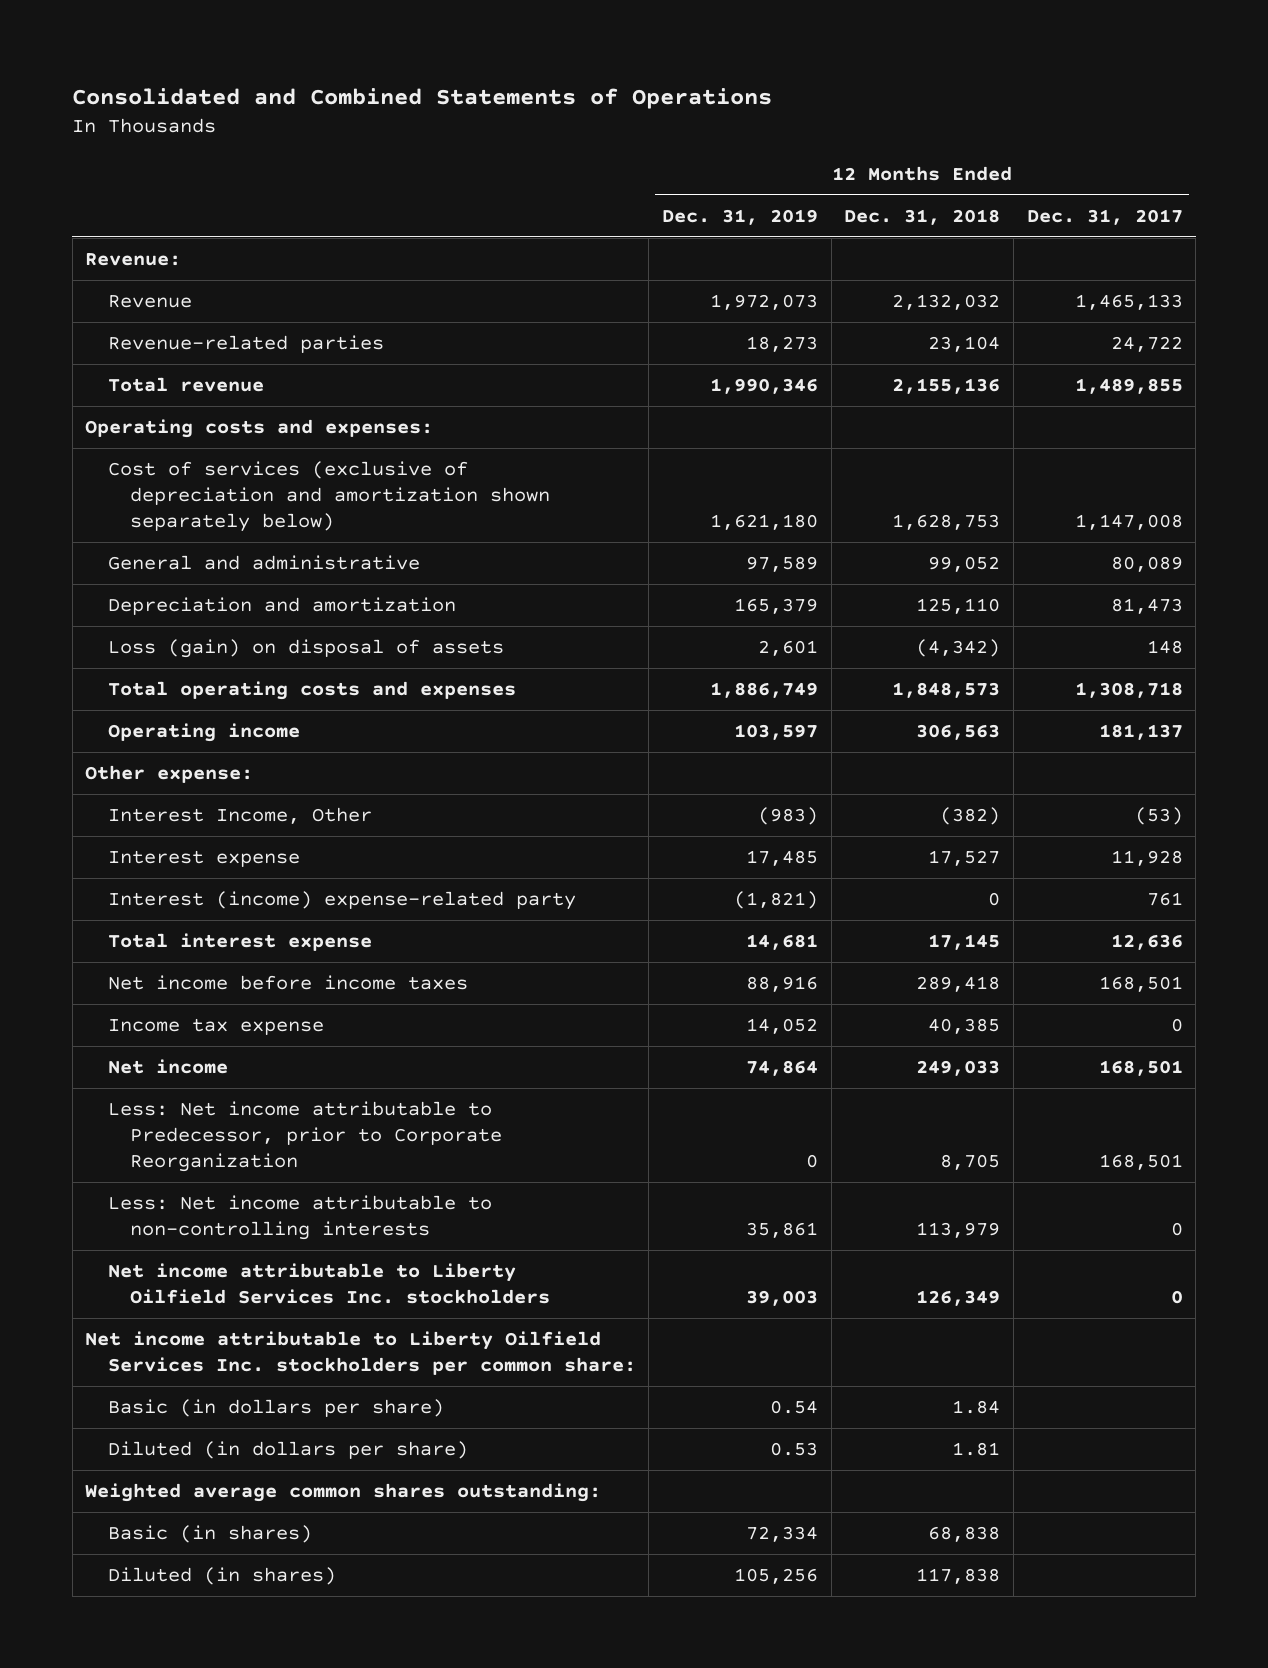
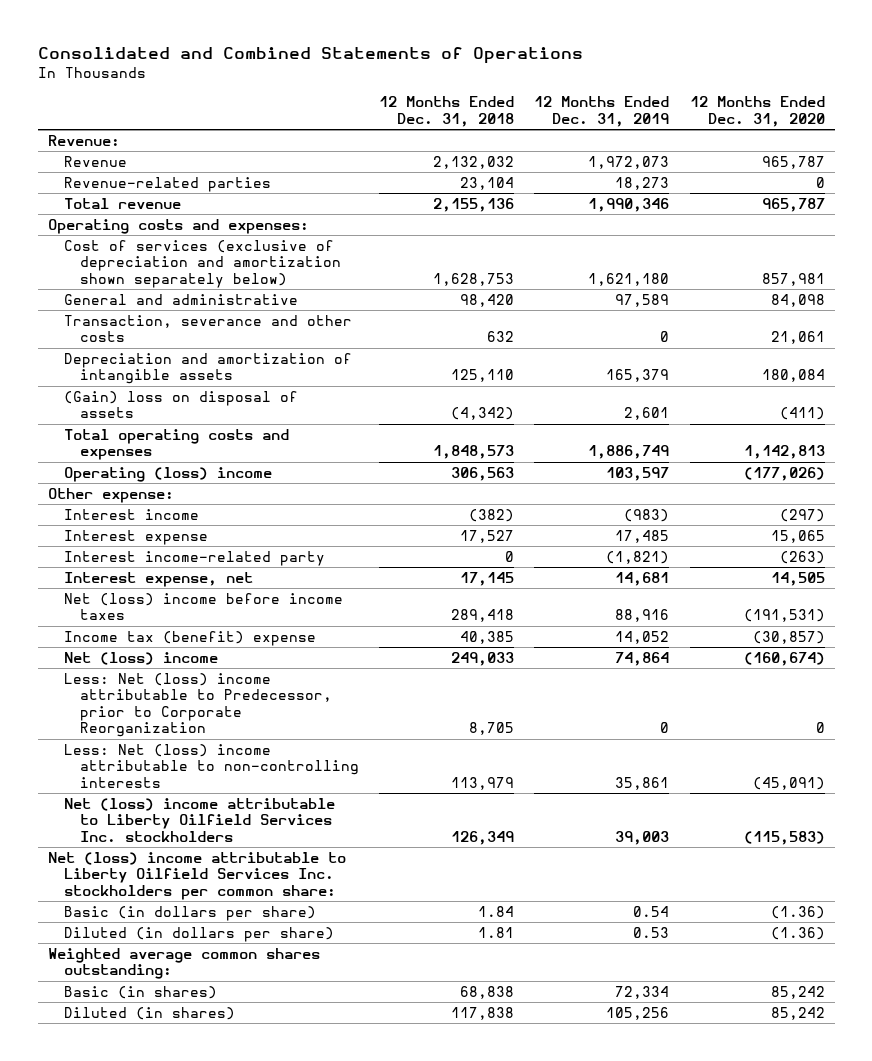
[1026,208,1183,225] Dec. 31, 2017 -> none
none -> [689,96,825,127] 12 Months Ended Dec. 31, 2020
[928,555,1001,572] 99,052 -> [460,293,515,307] 98,420
none -> [63,314,352,343] Transaction, severance and other costs
[107,596,456,615] Depreciation and amortization -> [63,352,352,385] Depreciation and amortization of intangible assets
[107,638,504,658] Loss (gain) on disposal of assets -> [63,390,298,419] (Gain) loss on disposal of assets
[107,722,300,742] Operating income -> [63,466,272,482] Operating (loss) income
[107,806,372,824] Interest Income, Other -> [63,508,199,520] Interest income
[107,890,576,910] Interest (income) expense-related party -> [63,550,325,566] Interest income-related party
[107,932,372,951] Total interest expense -> [63,571,253,587] Interest expense, net
[107,974,468,990] Net income before income taxes -> [63,592,343,621] Net (loss) income before income taxes
[107,1017,324,1035] Income tax expense -> [63,630,316,646] Income tax (benefit) expense
[107,1058,228,1074] Net income -> [63,651,218,665] Net (loss) income
[107,1100,502,1172] Less: Net income attributable to Predecessor, prior to Corporate Reorganization -> [63,672,332,738] Less: Net (loss) income attributable to Predecessor, prior to Corporate Reorganization
[107,1194,492,1240] Less: Net income attributable to non-controlling interests -> [63,743,359,788] Less: Net (loss) income attributable to non-controlling interests
[107,1262,550,1304] Net income attributable to Liberty Oilfield Services Inc. stockholders -> [63,797,335,842] Net (loss) income attributable to Liberty Oilfield Services Inc. stockholders
[85,1330,636,1375] Net income attributable to Liberty Oilfield Services Inc. stockholders per common share: -> [47,851,346,900] Net (loss) income attributable to Liberty Oilfield Services Inc. stockholders per common share:

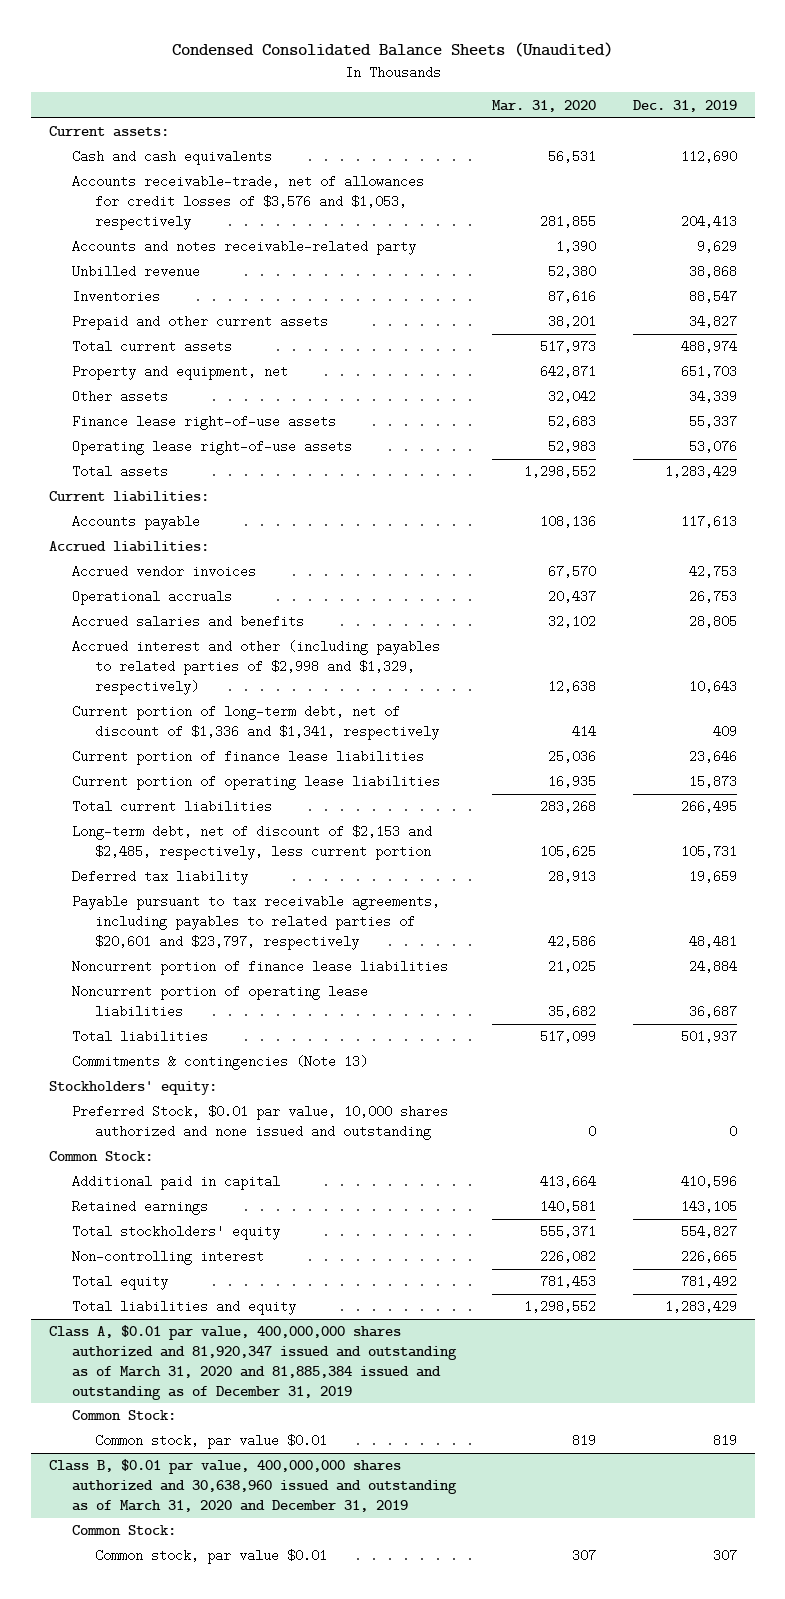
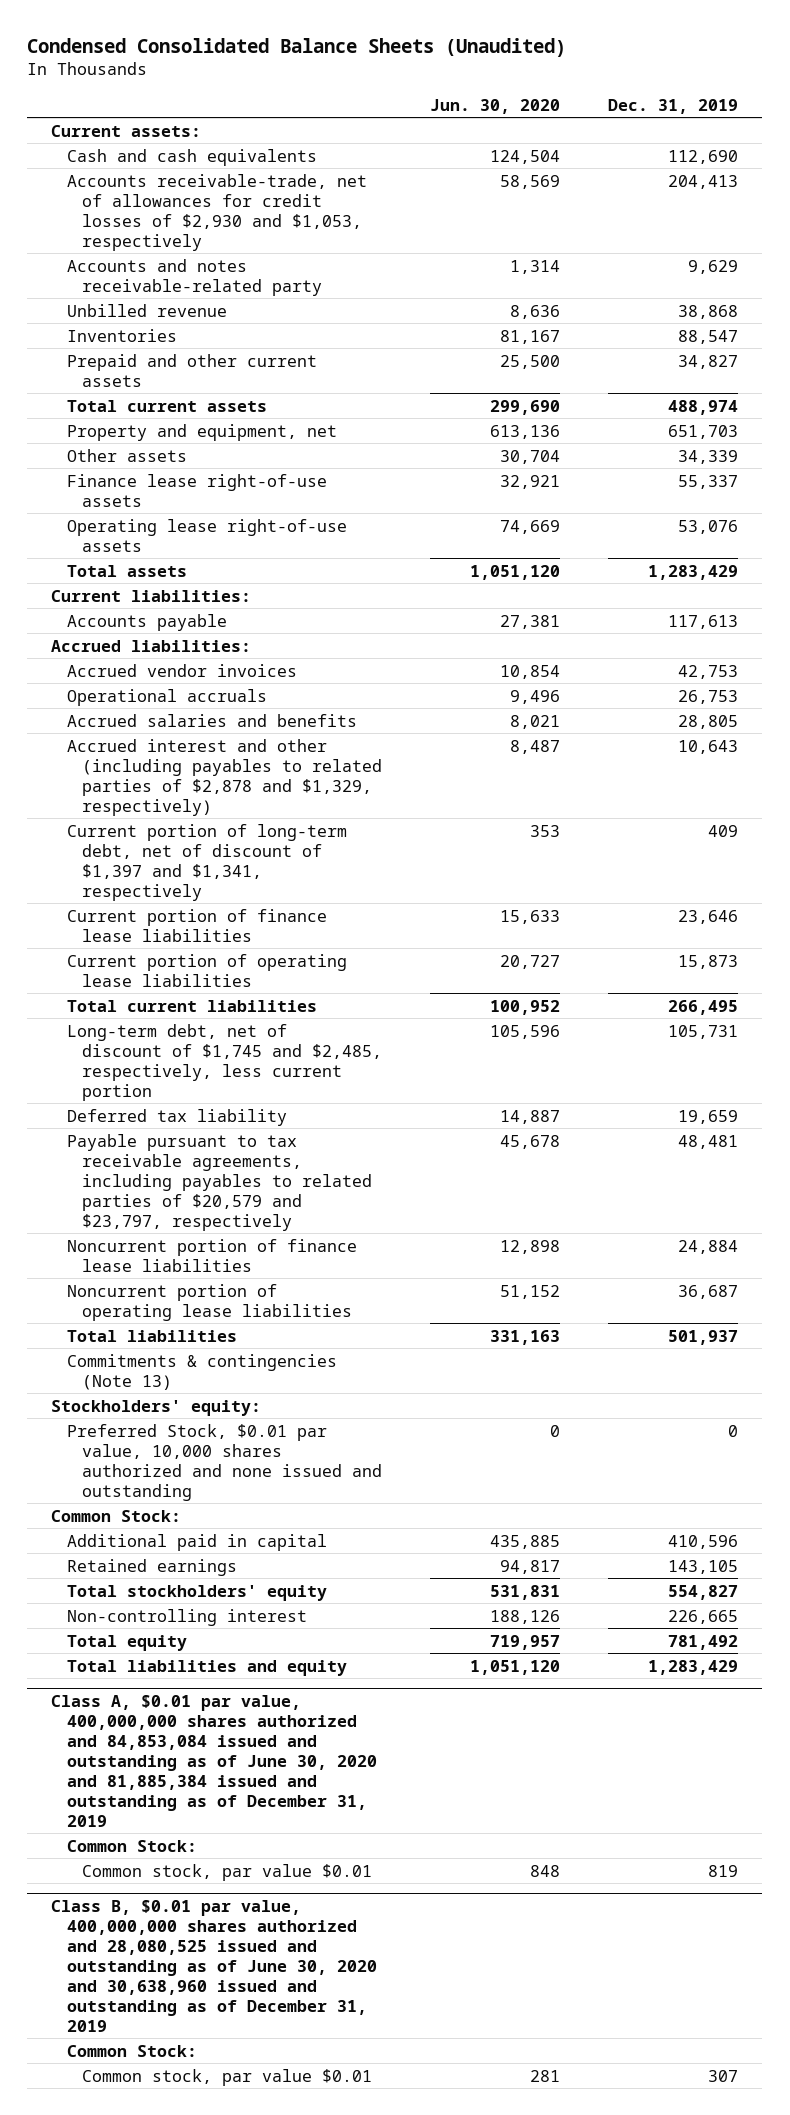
[492,99,597,112] Mar. 31, 2020 -> none
none -> [429,98,560,114] Jun. 30, 2020
[72,175,425,230] Accounts receivable-trade, net of allowances for credit losses of $3,576 and $1,053, respectively -> [66,173,367,251] Accounts receivable-trade, net of allowances for credit losses of $2,930 and $1,053, respectively
[72,640,441,695] Accrued interest and other (including payables to related parties of $2,998 and $1,329, respectively) -> [66,738,382,816] Accrued interest and other (including payables to related parties of $2,878 and $1,329, respectively)
[72,705,440,741] Current portion of long-term debt, net of discount of $1,336 and $1,341, respectively -> [66,823,347,901] Current portion of long-term debt, net of discount of $1,397 and $1,341, respectively
[72,825,433,861] Long-term debt, net of discount of $2,153 and $2,485, respectively, less current portion -> [66,1023,382,1101] Long-term debt, net of discount of $1,745 and $2,485, respectively, less current portion
[72,895,441,950] Payable pursuant to tax receivable agreements, including payables to related parties of $20,601 and $23,797, respectively -> [66,1133,372,1231] Payable pursuant to tax receivable agreements, including payables to related parties of $20,579 and $23,797, respectively
[48,1325,458,1400] Class A, $0.01 par value, 400,000,000 shares authorized and 81,920,347 issued and outstanding as of March 31, 2020 and 81,885,384 issued and outstanding as of December 31, 2019 -> [51,1694,377,1827] Class A, $0.01 par value, 400,000,000 shares authorized and 84,853,084 issued and outstanding as of June 30, 2020 and 81,885,384 issued and outstanding as of December 31, 2019
[48,1459,458,1512] Class B, $0.01 par value, 400,000,000 shares authorized and 30,638,960 issued and outstanding as of March 31, 2020 and December 31, 2019 -> [51,1899,377,2032] Class B, $0.01 par value, 400,000,000 shares authorized and 28,080,525 issued and outstanding as of June 30, 2020 and 30,638,960 issued and outstanding as of December 31, 2019

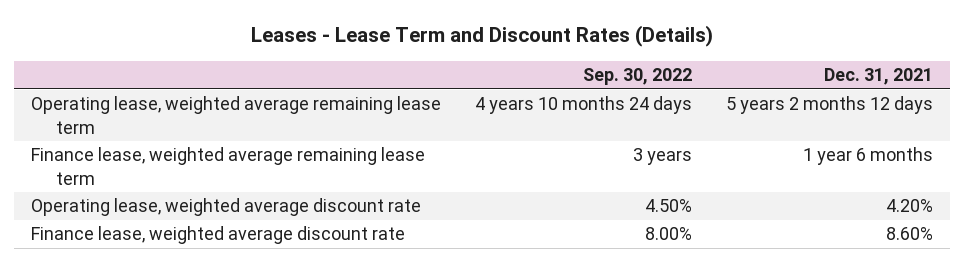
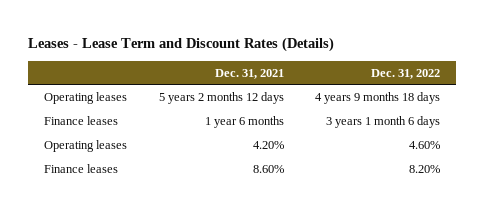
[583,67,693,85] Sep. 30, 2022 -> none
none -> [371,68,441,79] Dec. 31, 2022
[31,96,442,134] Operating lease, weighted average remaining lease term -> [44,91,128,104] Operating leases
[31,147,426,185] Finance lease, weighted average remaining lease term -> [44,115,119,125] Finance leases
[31,198,422,217] Operating lease, weighted average discount rate -> [44,139,128,152] Operating leases
[31,226,406,245] Finance lease, weighted average discount rate -> [44,163,119,173] Finance leases

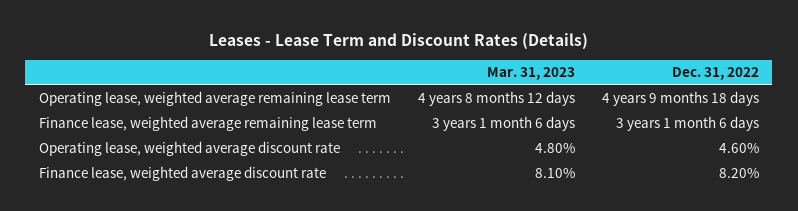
[214,68,284,79] Dec. 31, 2021 -> none
none -> [486,67,575,81] Mar. 31, 2023
[44,91,128,104] Operating leases -> [38,91,391,107] Operating lease, weighted average remaining lease term
[44,115,119,125] Finance leases -> [38,116,377,132] Finance lease, weighted average remaining lease term
[44,139,128,152] Operating leases -> [38,141,340,157] Operating lease, weighted average discount rate
[44,163,119,173] Finance leases -> [38,166,326,182] Finance lease, weighted average discount rate

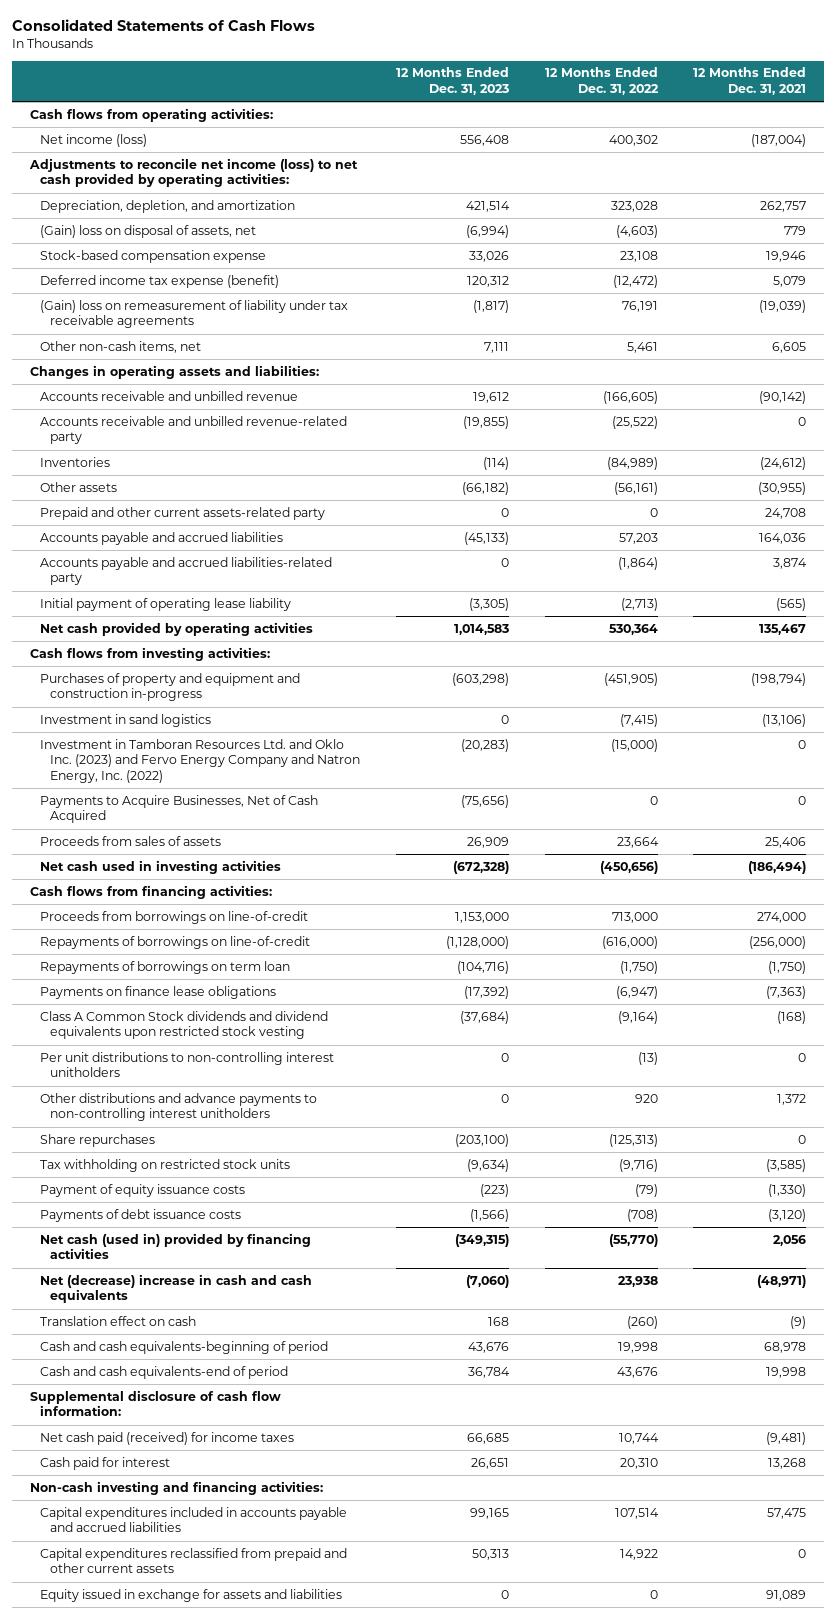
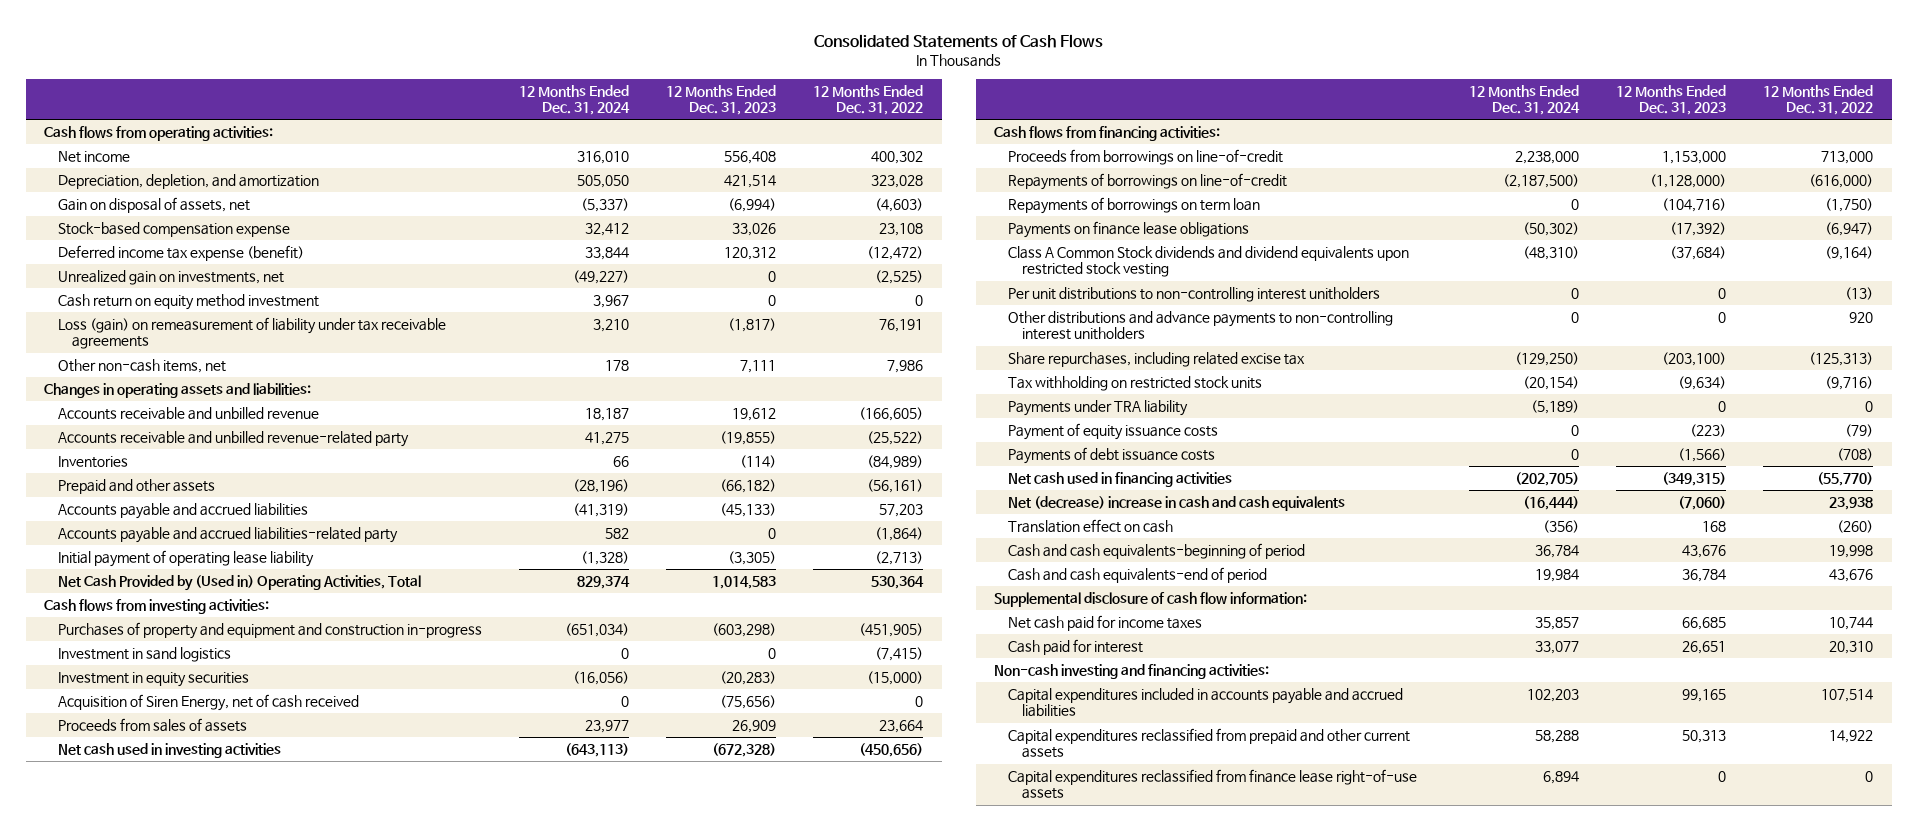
[693,67,807,95] 12 Months Ended Dec. 31, 2021 -> none
none -> [519,84,631,116] 12 Months Ended Dec. 31, 2024
[28,157,358,188] Adjustments to reconcile net income (loss) to net cash provided by operating activities: -> none
[39,133,147,147] Net income (loss) -> [58,150,131,163] Net income
[39,224,256,238] (Gain) loss on disposal of assets, net -> [58,196,251,213] Gain on disposal of assets, net
none -> [58,269,285,285] Unrealized gain on investments, net
none -> [58,293,320,310] Cash return on equity method investment
[39,299,348,329] (Gain) loss on remeasurement of liability under tax receivable agreements -> [58,316,447,350] Loss (gain) on remeasurement of liability under tax receivable agreements
[626,341,658,353] 5,461 -> [887,359,924,373] 7,986
[39,506,325,520] Prepaid and other current assets-related party -> none
[39,481,117,492] Other assets -> [58,478,216,494] Prepaid and other assets
[39,621,313,636] Net cash provided by operating activities -> [58,574,422,591] Net Cash Provided by (Used in) Operating Activities, Total
[39,738,360,783] Investment in Tamboran Resources Ltd. and Oklo Inc. (2023) and Fervo Energy Company and Natron Energy, Inc. (2022) -> [58,671,250,687] Investment in equity securities
[39,794,318,824] Payments to Acquire Businesses, Net of Cash Acquired -> [58,693,360,711] Acquisition of Siren Energy, net of cash received
[39,1133,155,1147] Share repurchases -> [1008,351,1306,367] Share repurchases, including related excise tax
none -> [1008,399,1189,416] Payments under TRA liability
[39,1232,311,1260] Net cash (used in) provided by financing activities -> [1008,471,1233,487] Net cash used in financing activities
[39,1431,294,1445] Net cash paid (received) for income taxes -> [1008,614,1203,631] Net cash paid for income taxes
[39,1588,342,1602] Equity issued in exchange for assets and liabilities -> none
none -> [1008,768,1418,800] Capital expenditures reclassified from finance lease right-of-use assets

